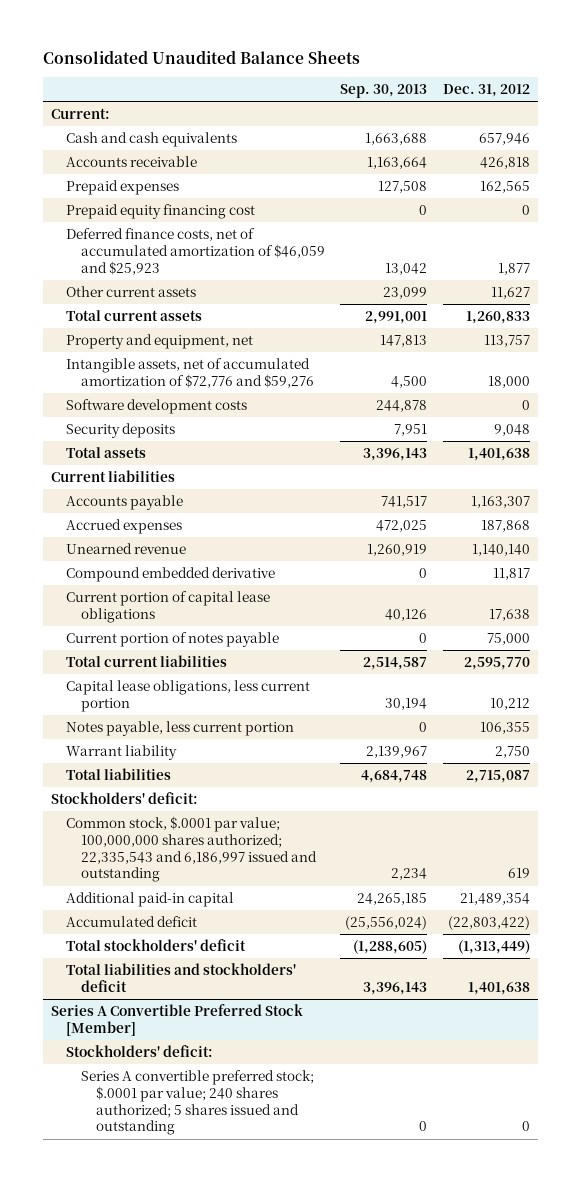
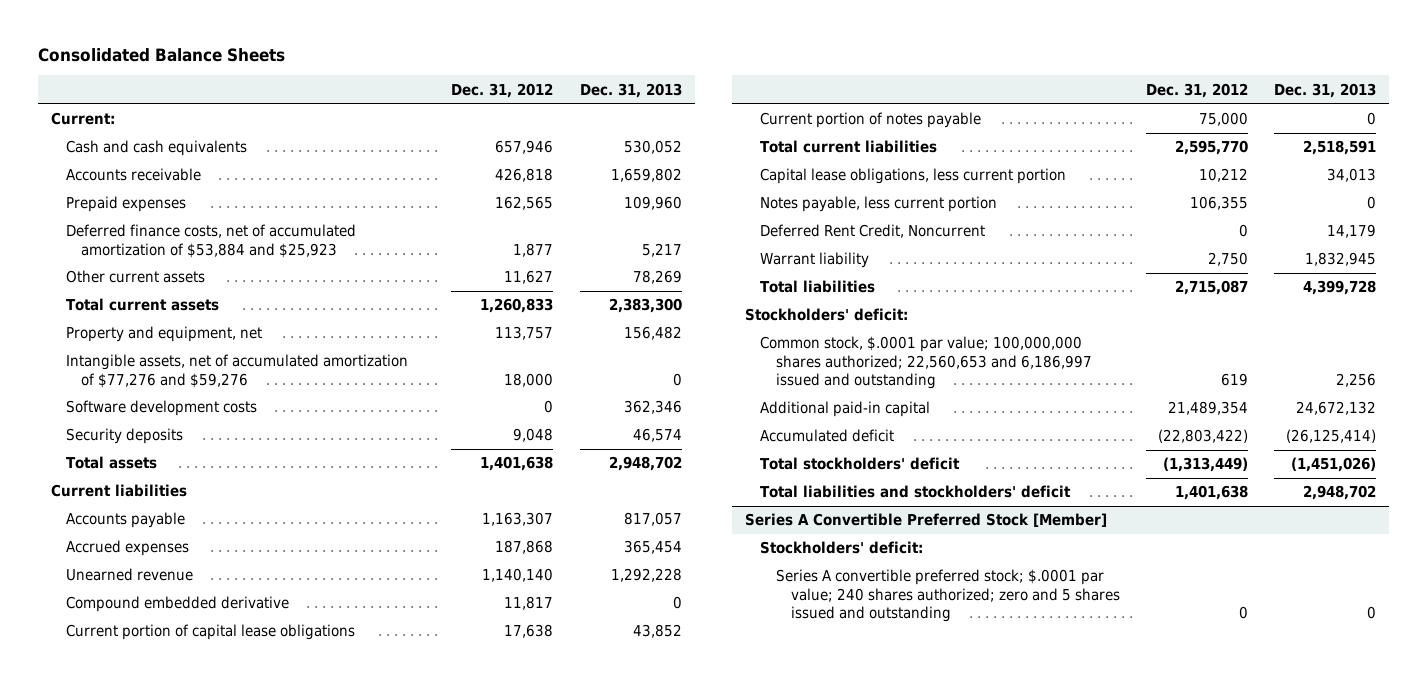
[42,49,360,64] Consolidated Unaudited Balance Sheets -> [37,47,285,62] Consolidated Balance Sheets
[340,83,428,98] Sep. 30, 2013 -> none
none -> [579,82,682,98] Dec. 31, 2013
[65,204,255,220] Prepaid equity financing cost -> none
[65,228,325,275] Deferred finance costs, net of accumulated amortization of $46,059 and $25,923 -> [65,224,356,258] Deferred finance costs, net of accumulated amortization of $53,884 and $25,923
[65,358,314,388] Intangible assets, net of accumulated amortization of $72,776 and $59,276 -> [65,354,408,388] Intangible assets, net of accumulated amortization of $77,276 and $59,276
none -> [760,224,986,239] Deferred Rent Credit, Noncurrent
[65,816,317,883] Common stock, $.0001 par value; 100,000,000 shares authorized; 22,335,543 and 6,186,997 issued and outstanding -> [760,336,1092,390] Common stock, $.0001 par value; 100,000,000 shares authorized; 22,560,653 and 6,186,997 issued and outstanding
[80,1070,314,1136] Series A convertible preferred stock; $.0001 par value; 240 shares authorized; 5 shares issued and outstanding -> [775,569,1120,623] Series A convertible preferred stock; $.0001 par value; 240 shares authorized; zero and 5 shares issued and outstanding

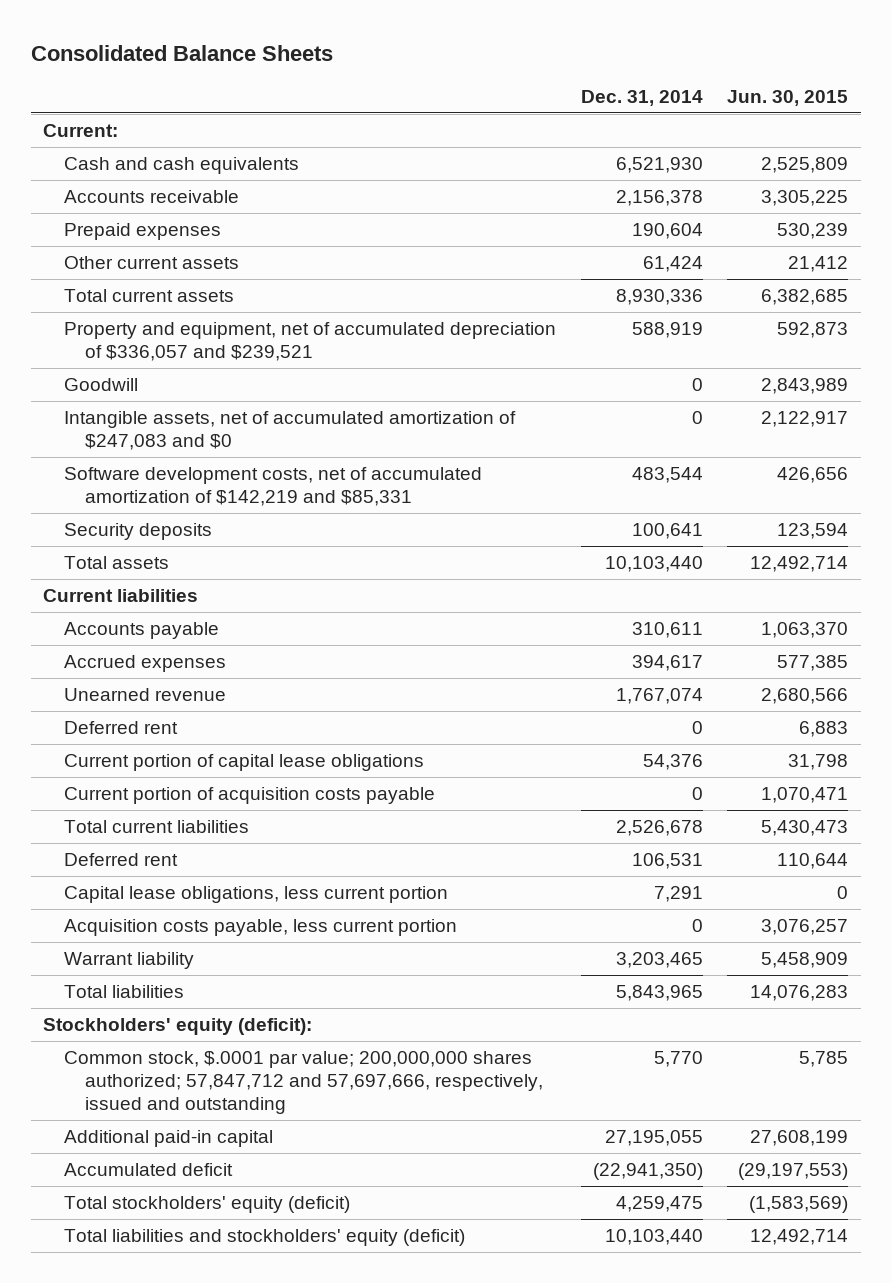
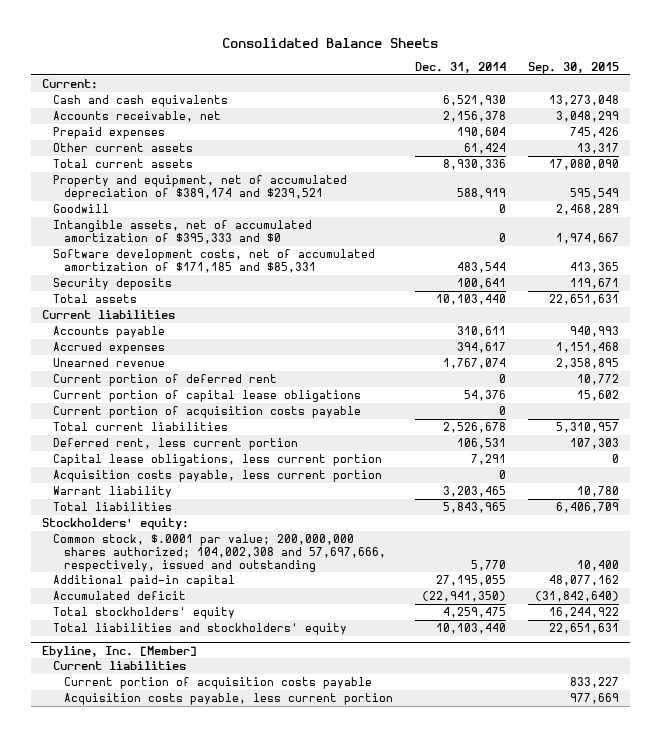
[727,89,849,106] Jun. 30, 2015 -> none
none -> [527,61,619,74] Sep. 30, 2015
[64,190,240,204] Accounts receivable -> [53,111,222,123] Accounts receivable, net
[64,322,557,362] Property and equipment, net of accumulated depreciation of $336,057 and $239,521 -> [53,175,348,200] Property and equipment, net of accumulated depreciation of $389,174 and $239,521
[64,411,517,451] Intangible assets, net of accumulated amortization of $247,083 and $0 -> [53,220,313,244] Intangible assets, net of accumulated amortization of $395,333 and $0
[64,467,483,507] Software development costs, net of accumulated amortization of $142,219 and $85,331 -> [53,249,376,273] Software development costs, net of accumulated amortization of $171,185 and $85,331
[64,721,179,735] Deferred rent -> [53,374,278,387] Current portion of deferred rent
[64,853,179,867] Deferred rent -> [53,438,299,451] Deferred rent, less current portion
[43,1018,313,1036] Stockholders' equity (deficit): -> [41,518,189,531] Stockholders' equity:
[64,1051,544,1115] Common stock, $.0001 par value; 200,000,000 shares authorized; 57,847,712 and 57,697,666, respectively, issued and outstanding -> [53,534,387,572] Common stock, $.0001 par value; 200,000,000 shares authorized; 104,002,308 and 57,697,666, respectively, issued and outstanding
[64,1196,351,1214] Total stockholders' equity (deficit) -> [53,607,236,620] Total stockholders' equity
[64,1229,466,1247] Total liabilities and stockholders' equity (deficit) -> [53,623,348,636] Total liabilities and stockholders' equity
none -> [41,645,197,658] Ebyline, Inc. [Member]
none -> [53,661,187,671] Current liabilities
none -> [64,677,373,690] Current portion of acquisition costs payable
none -> [64,693,394,706] Acquisition costs payable, less current portion

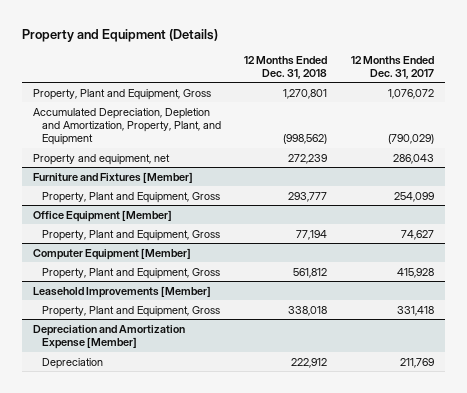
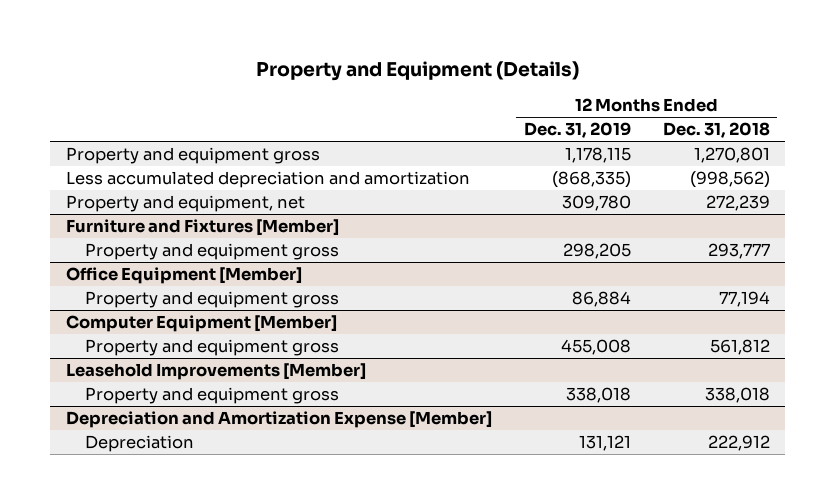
[350,55,434,79] 12 Months Ended Dec. 31, 2017 -> none
none -> [523,122,631,139] Dec. 31, 2019
[33,88,212,100] Property, Plant and Equipment, Gross -> [66,147,321,165] Property and equipment gross
[33,107,222,146] Accumulated Depreciation, Depletion and Amortization, Property, Plant, and Equipment -> [66,171,471,189] Less accumulated depreciation and amortization
[42,191,221,203] Property, Plant and Equipment, Gross -> [84,243,339,261] Property and equipment gross
[42,229,221,241] Property, Plant and Equipment, Gross -> [84,291,339,309] Property and equipment gross
[42,267,221,279] Property, Plant and Equipment, Gross -> [84,339,339,357] Property and equipment gross
[42,305,221,317] Property, Plant and Equipment, Gross -> [84,387,339,405] Property and equipment gross

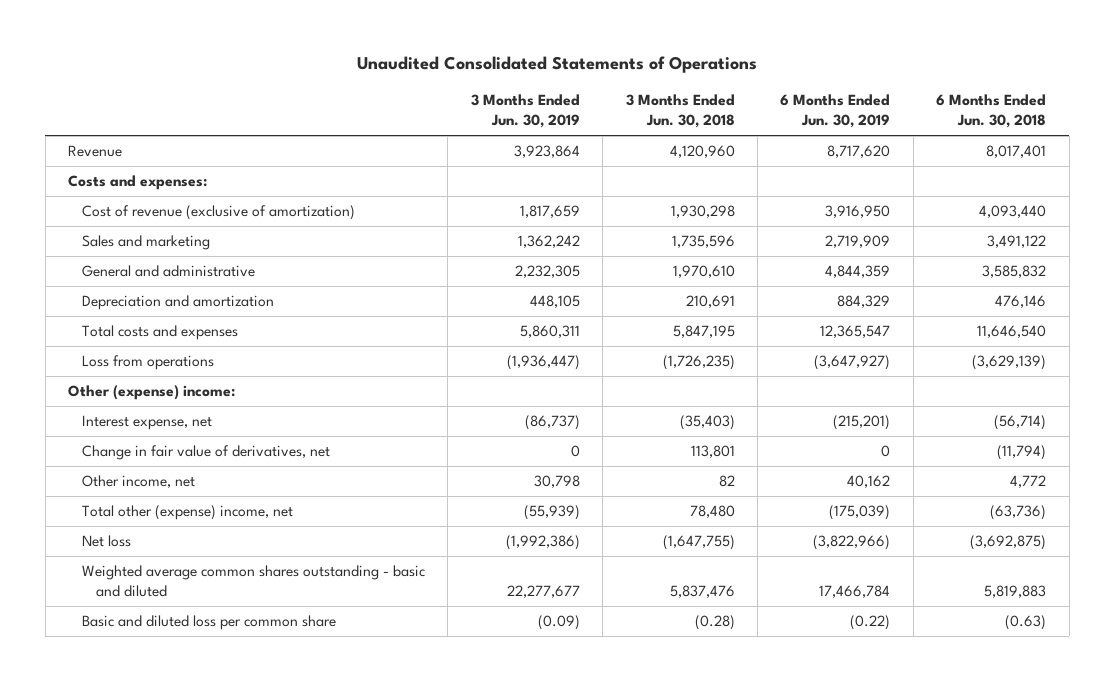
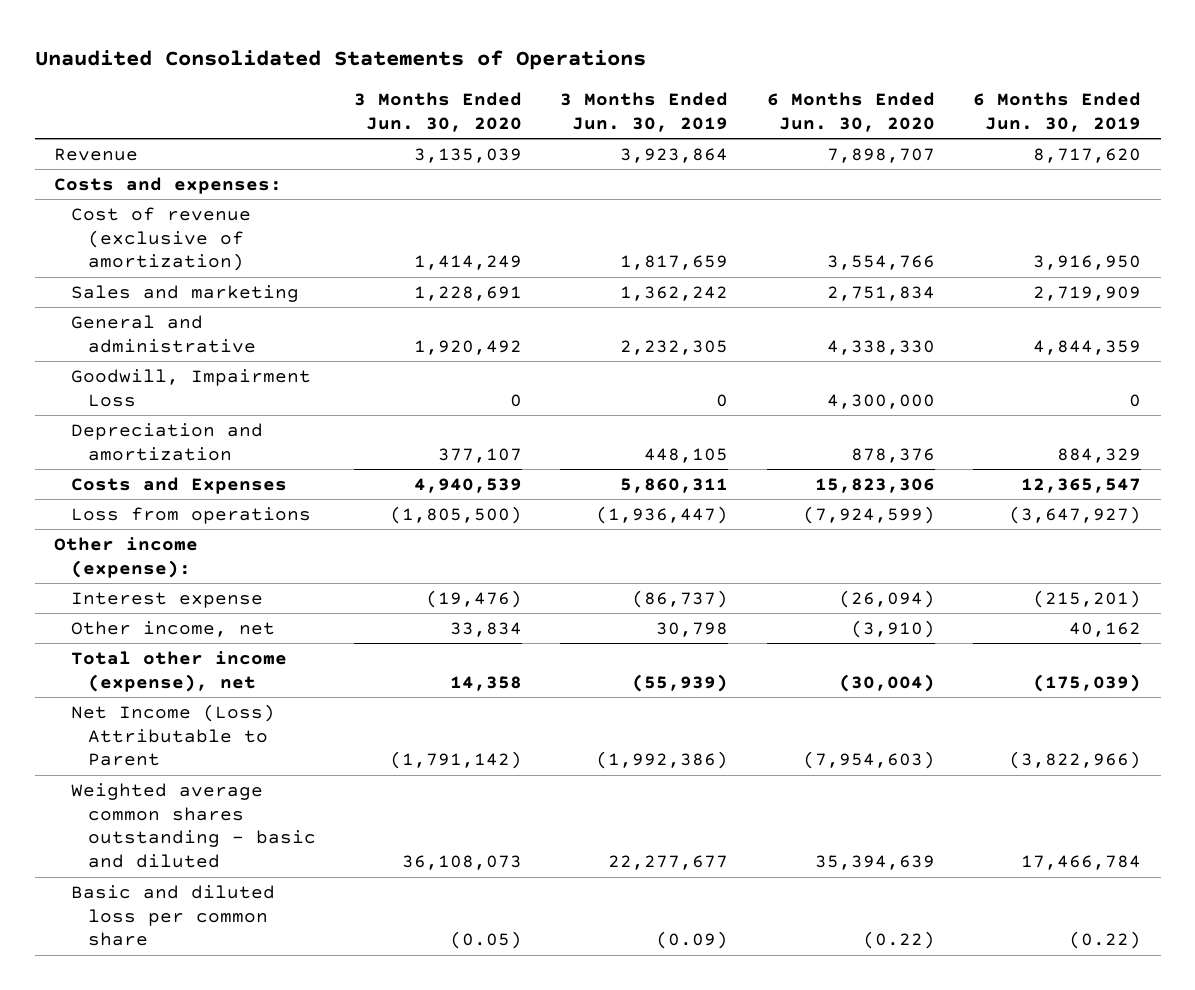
[625,94,735,129] 3 Months Ended Jun. 30, 2018 -> none
[936,94,1047,129] 6 Months Ended Jun. 30, 2018 -> none
none -> [353,92,522,133] 3 Months Ended Jun. 30, 2020
none -> [766,92,935,133] 6 Months Ended Jun. 30, 2020
none -> [70,368,311,407] Goodwill, Impairment Loss
[81,325,238,341] Total costs and expenses -> [70,476,287,494] Costs and Expenses
[81,445,330,461] Change in fair value of derivatives, net -> none
[68,385,236,401] Other (expense) income: -> [54,536,199,578] Other income (expense):
[81,415,212,431] Interest expense, net -> [70,591,263,608] Interest expense
[81,505,293,521] Total other (expense) income, net -> [70,650,287,692] Total other income (expense), net
[81,535,131,548] Net loss -> [70,703,275,767] Net Income (Loss) Attributable to Parent

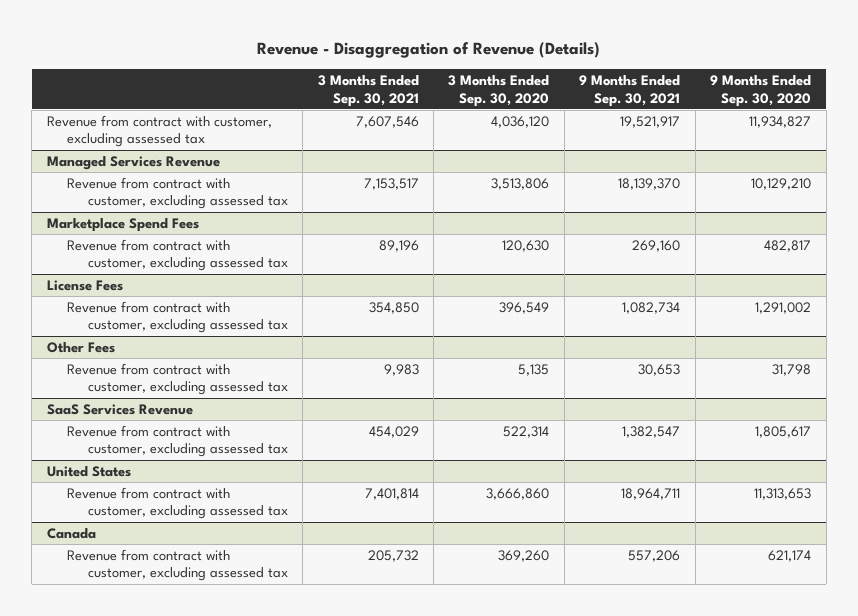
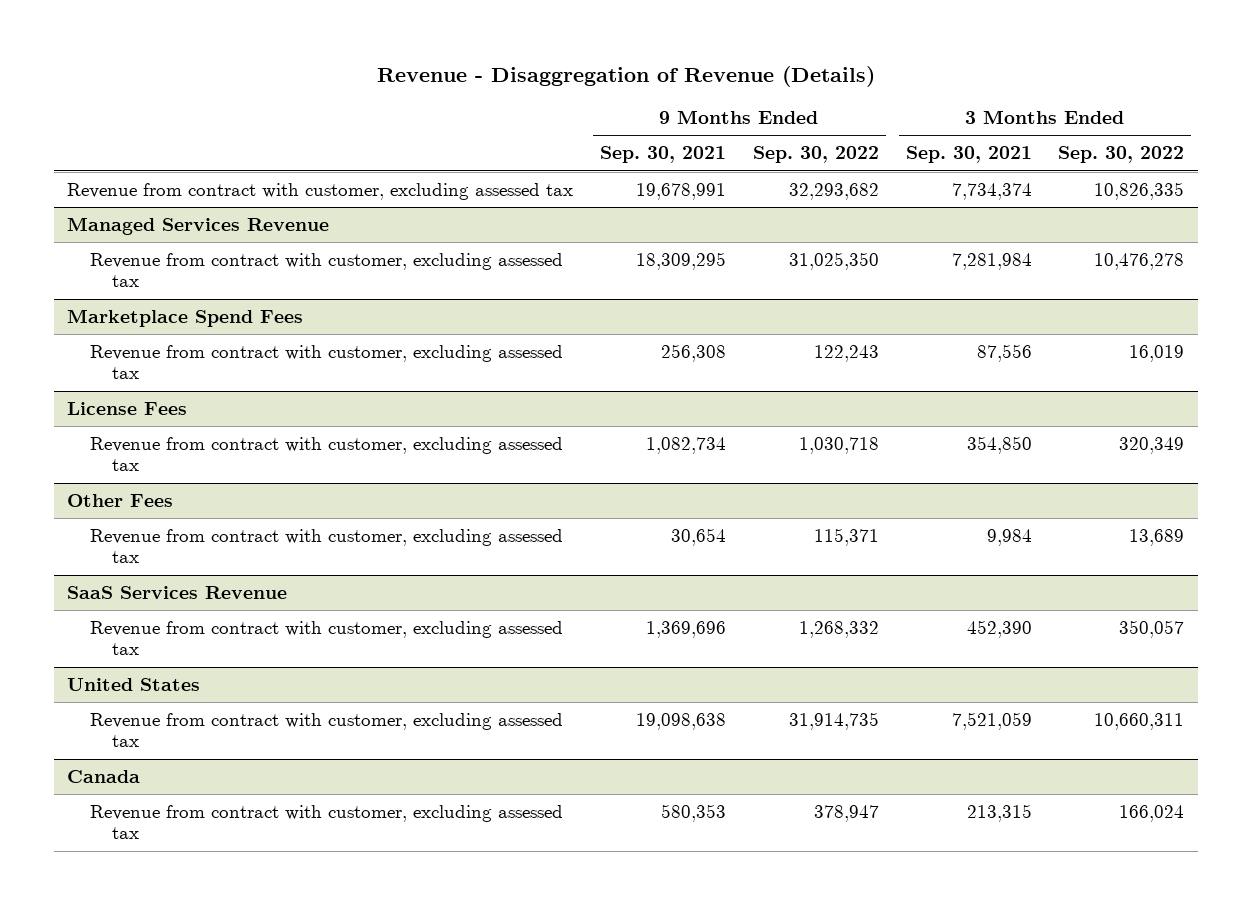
[448,74,550,107] 3 Months Ended Sep. 30, 2020 -> none
[710,74,812,107] 9 Months Ended Sep. 30, 2020 -> none
none -> [752,146,879,164] Sep. 30, 2022
none -> [1058,146,1185,164] Sep. 30, 2022
[355,115,419,128] 7,607,546 -> [951,182,1032,200] 7,734,374
[620,115,681,128] 19,521,917 -> [635,182,726,200] 19,678,991
[363,177,419,190] 7,153,517 -> [951,252,1032,270] 7,281,984
[618,177,681,190] 18,139,370 -> [635,251,726,270] 18,309,295
[378,239,419,252] 89,196 -> [976,343,1032,362] 87,556
[632,239,681,252] 269,160 -> [660,343,726,362] 256,308
[383,363,419,376] 9,983 -> [986,528,1032,546] 9,984
[638,363,681,376] 30,653 -> [670,527,726,546] 30,654
[368,425,419,438] 454,029 -> [966,619,1032,638] 452,390
[622,425,681,438] 1,382,547 -> [645,620,726,638] 1,369,696
[364,487,419,500] 7,401,814 -> [951,711,1032,730] 7,521,059
[621,487,681,500] 18,964,711 -> [635,712,726,730] 19,098,638
[367,549,419,562] 205,732 -> [966,803,1032,822] 213,315
[628,549,681,562] 557,206 -> [660,803,726,822] 580,353

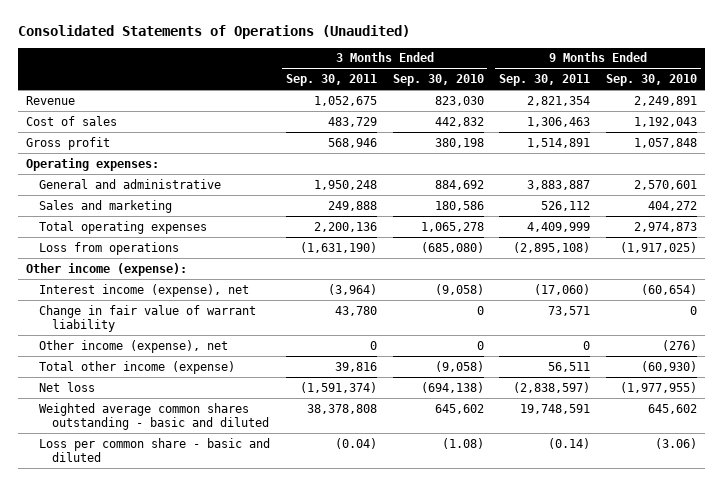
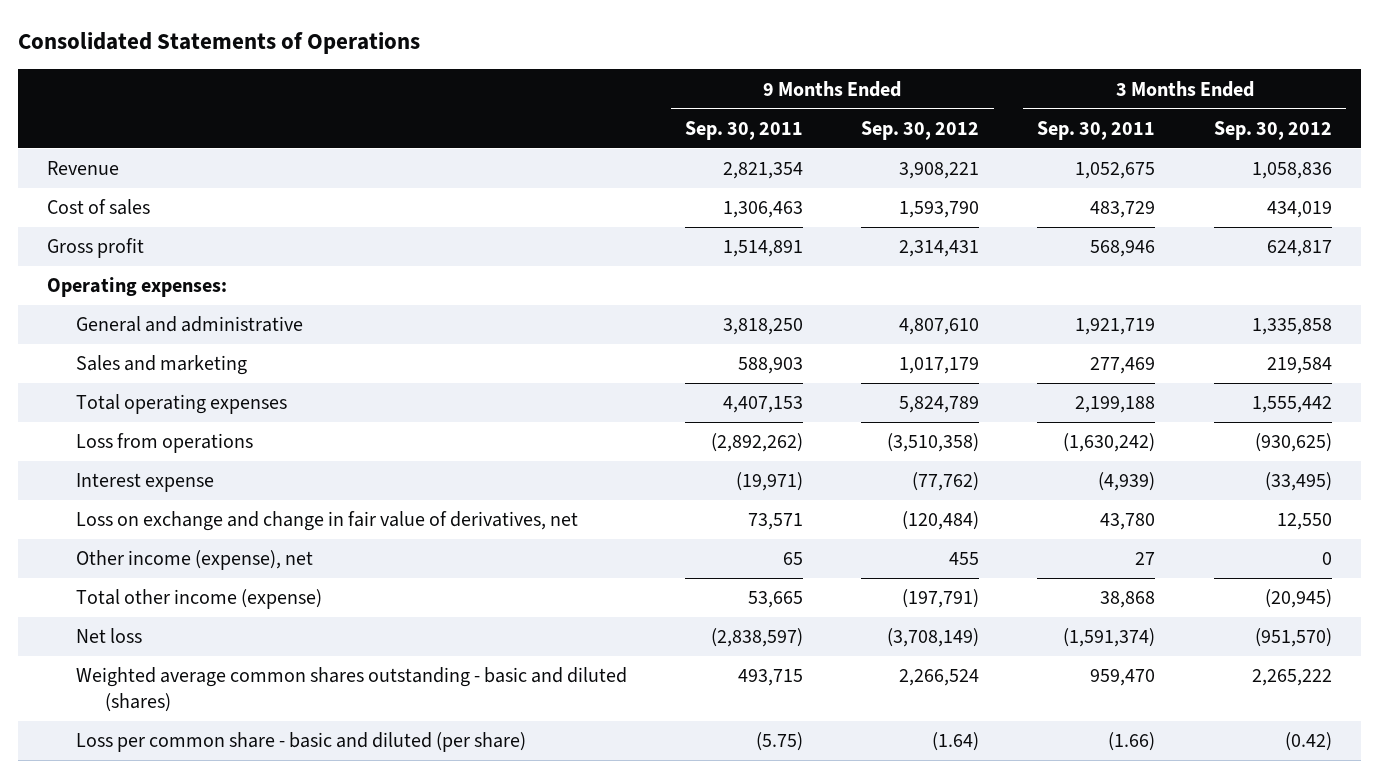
[17,25,410,40] Consolidated Statements of Operations (Unaudited) -> [18,32,421,55] Consolidated Statements of Operations
[392,74,484,87] Sep. 30, 2010 -> none
[605,74,697,87] Sep. 30, 2010 -> none
none -> [861,120,980,140] Sep. 30, 2012
none -> [1213,120,1332,140] Sep. 30, 2012
[25,262,187,276] Other income (expense): -> none
[313,179,377,190] 1,950,248 -> [1075,318,1156,336] 1,921,719
[527,179,591,190] 3,883,887 -> [723,318,804,336] 3,818,250
[327,200,377,211] 249,888 -> [1090,357,1156,375] 277,469
[541,200,591,211] 526,112 -> [738,357,804,375] 588,903
[313,221,377,232] 2,200,136 -> [1075,396,1156,414] 2,199,188
[527,221,591,232] 4,409,999 -> [723,396,804,414] 4,407,153
[299,241,377,253] (1,631,190) -> [1063,433,1156,453] (1,630,242)
[513,241,591,253] (2,895,108) -> [711,433,804,453] (2,892,262)
[39,283,250,297] Interest income (expense), net -> [76,473,215,493] Interest expense
[327,283,377,295] (3,964) -> [1098,472,1156,492] (4,939)
[534,283,591,295] (17,060) -> [736,472,804,492] (19,971)
[39,304,257,332] Change in fair value of warrant liability -> [76,511,579,532] Loss on exchange and change in fair value of derivatives, net
[369,340,377,350] 0 -> [1135,552,1156,566] 27
[583,340,591,350] 0 -> [783,552,804,566] 65
[334,361,377,372] 39,816 -> [1100,591,1156,609] 38,868
[548,361,591,372] 56,511 -> [748,591,804,609] 53,665
[39,402,270,430] Weighted average common shares outstanding - basic and diluted -> [76,667,628,713] Weighted average common shares outstanding - basic and diluted (shares)
[306,403,377,414] 38,378,808 -> [1090,669,1156,687] 959,470
[520,403,591,414] 19,748,591 -> [738,669,804,687] 493,715
[39,437,271,462] Loss per common share - basic and diluted -> [76,732,527,753] Loss per common share - basic and diluted (per share)
[334,437,377,449] (0.04) -> [1108,732,1156,752] (1.66)
[548,437,591,449] (0.14) -> [756,732,804,752] (5.75)

